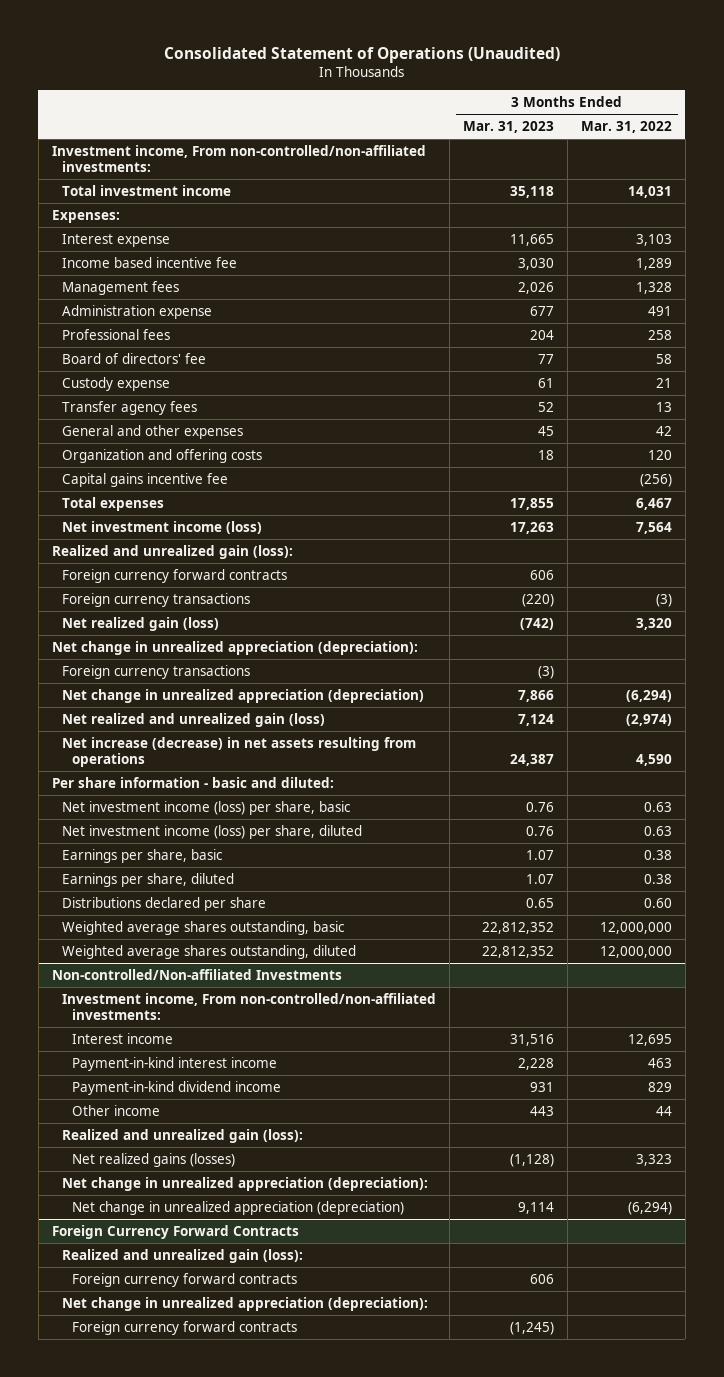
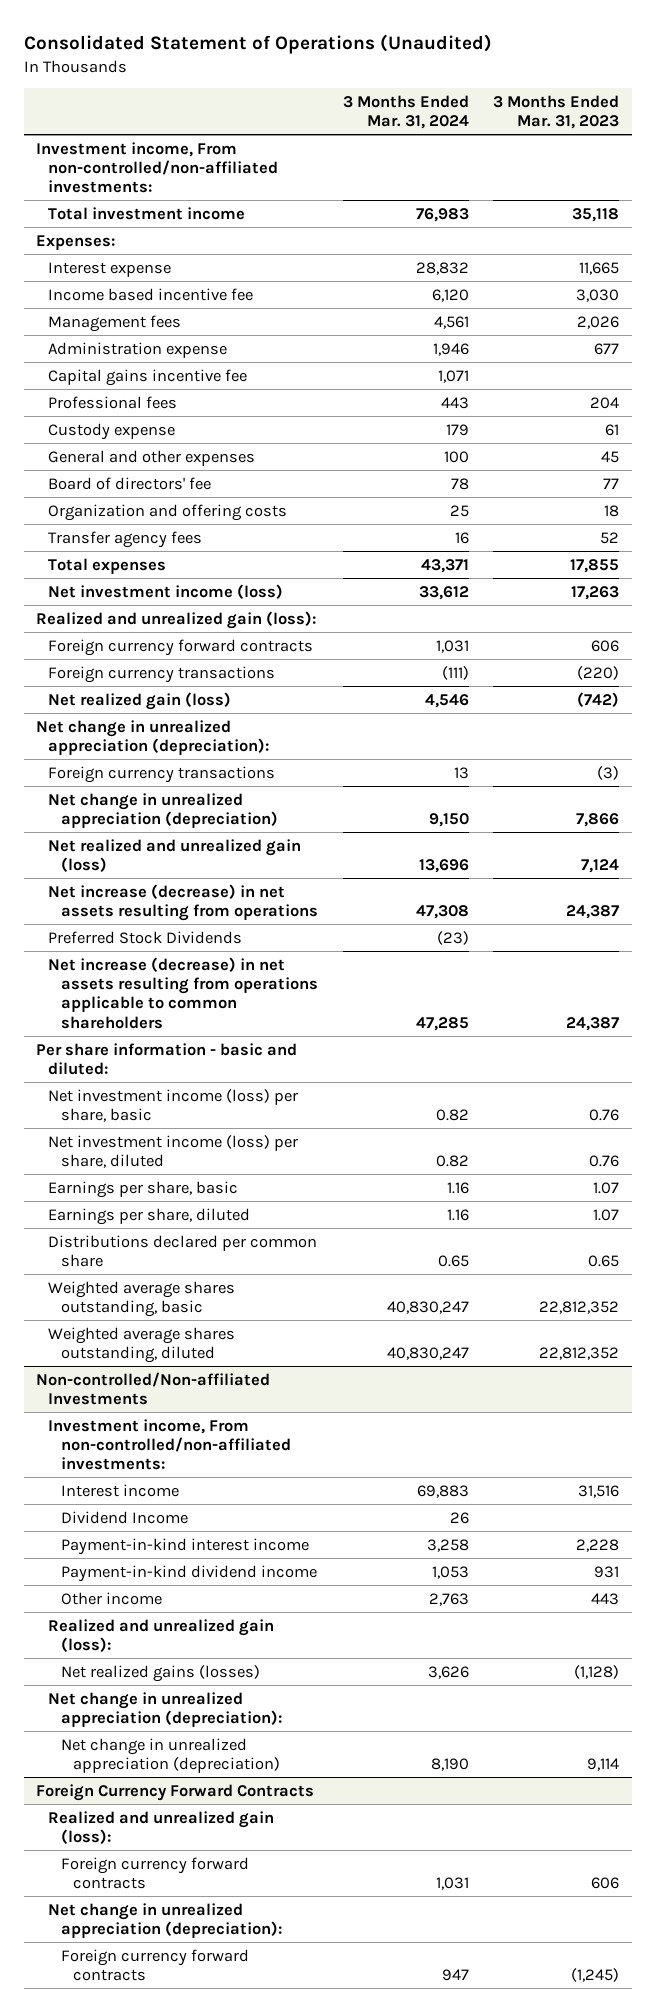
[580,120,672,133] Mar. 31, 2022 -> none
none -> [342,94,469,129] 3 Months Ended Mar. 31, 2024
[61,472,228,487] Capital gains incentive fee -> [48,368,248,386] Capital gains incentive fee
[61,352,206,364] Board of directors' fee -> [48,476,212,490] Board of directors' fee
[61,400,197,415] Transfer agency fees -> [48,530,203,548] Transfer agency fees
none -> [48,930,243,944] Preferred Stock Dividends
none -> [48,956,318,1029] Net increase (decrease) in net assets resulting from operations applicable to common shareholders
[61,896,266,911] Distributions declared per share -> [48,1234,318,1267] Distributions declared per common share
none -> [60,1510,188,1524] Dividend Income

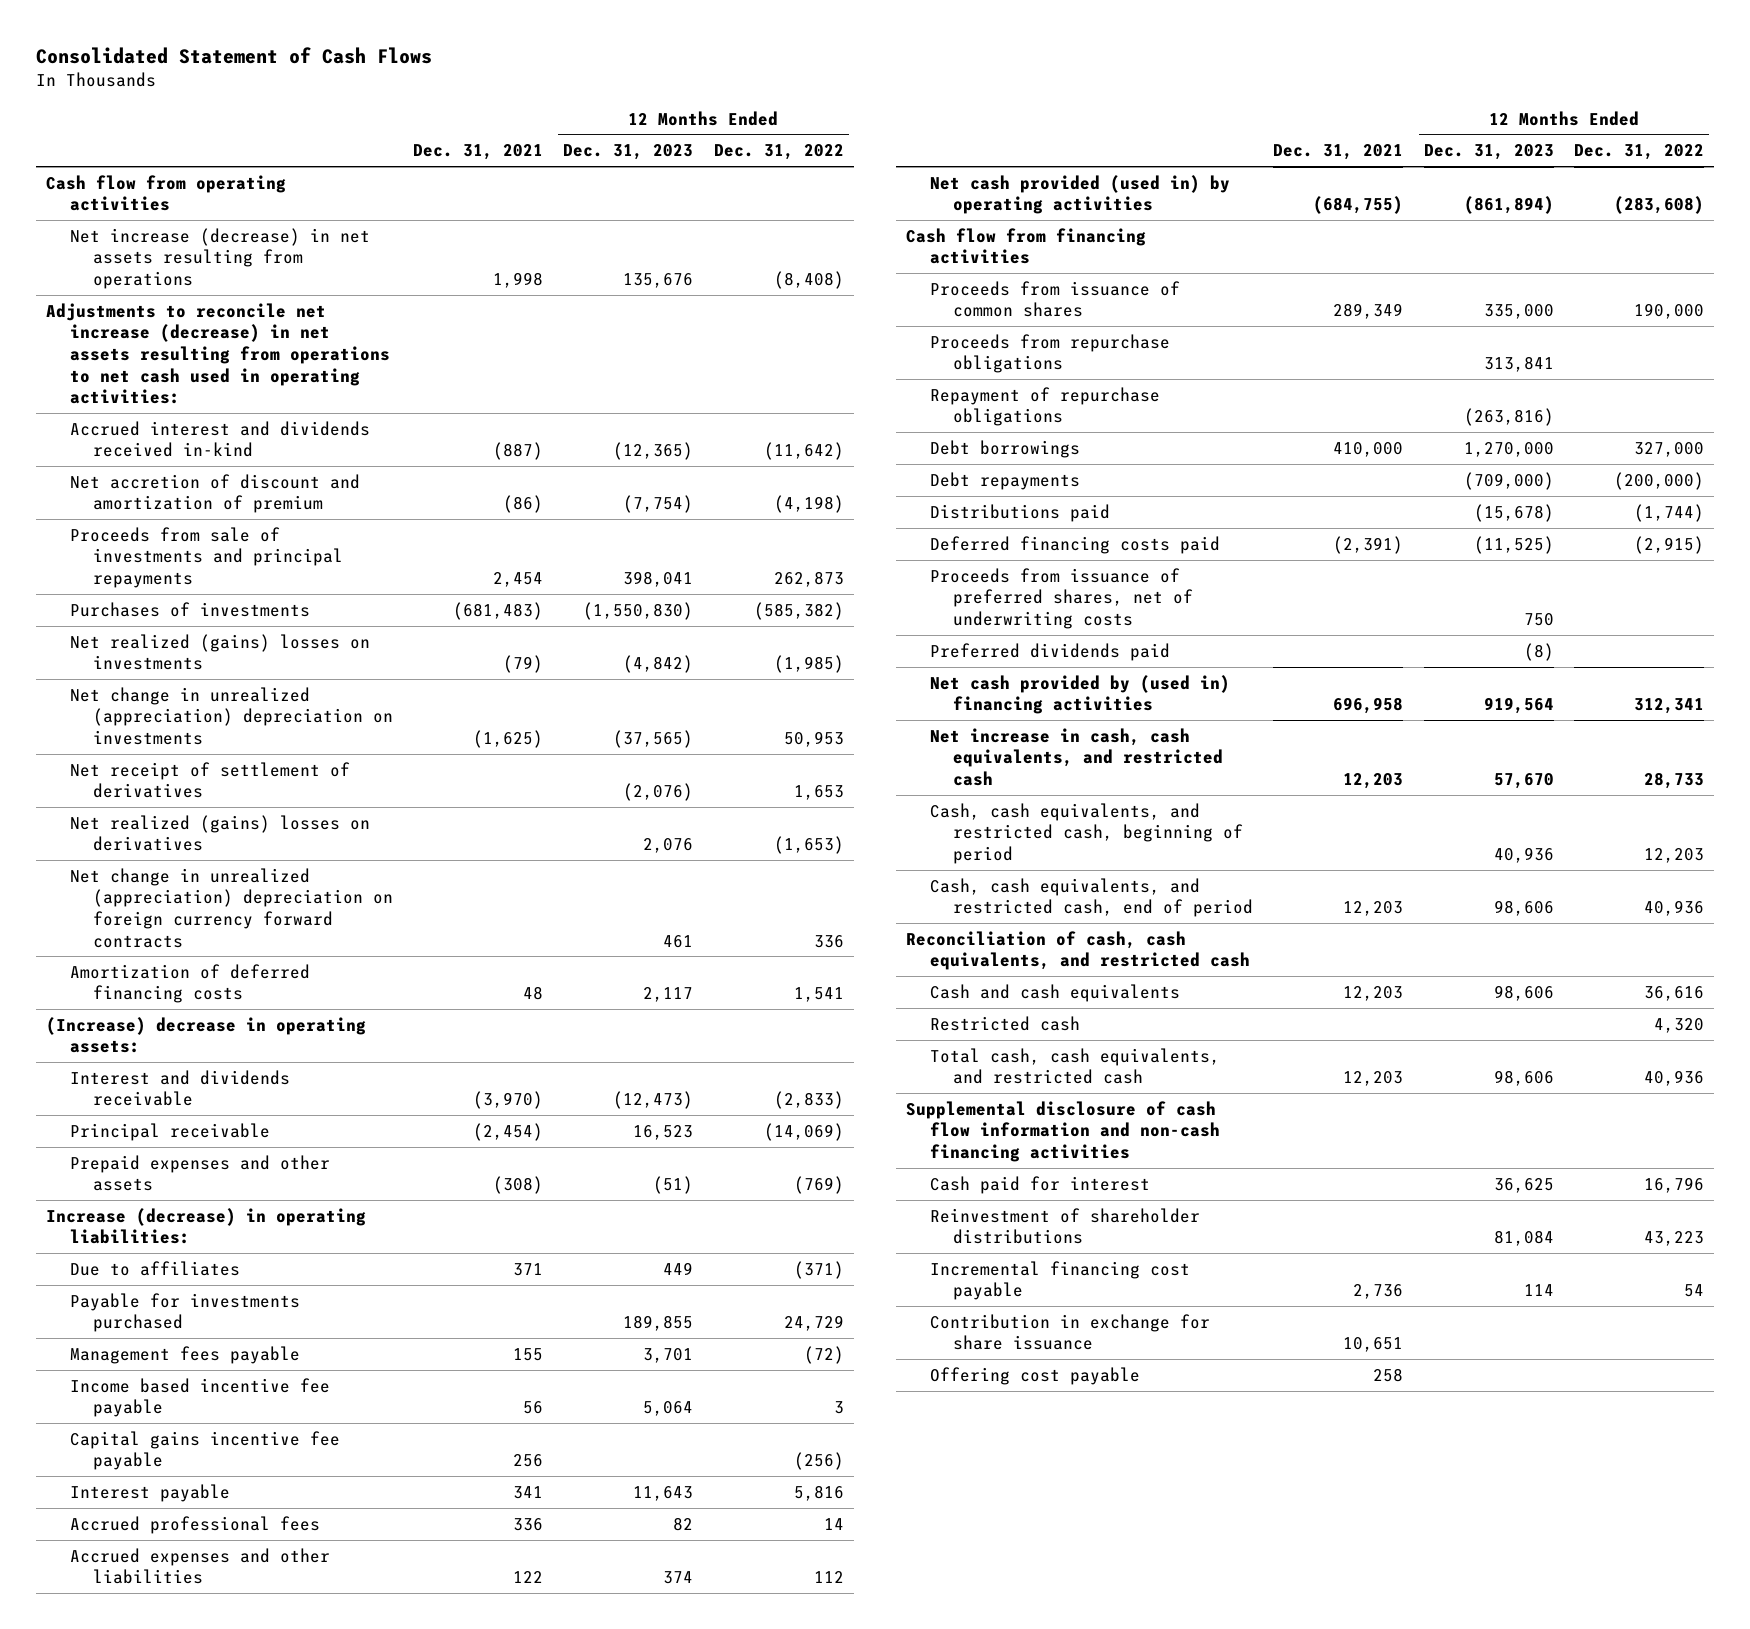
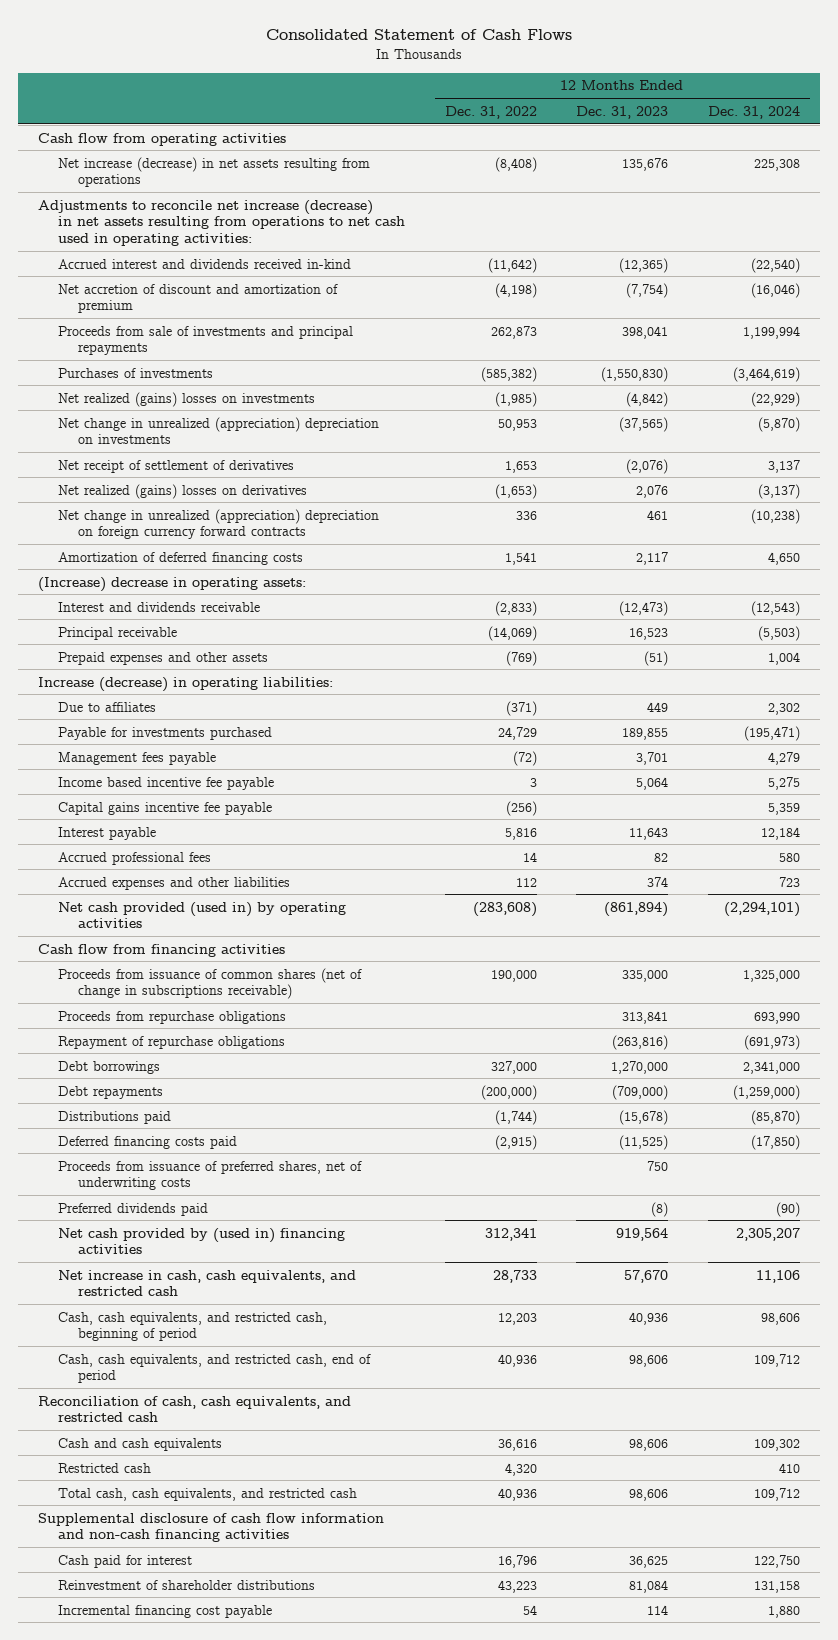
[413,144,544,161] Dec. 31, 2021 -> none
none -> [707,105,800,119] Dec. 31, 2024
[929,280,1180,318] Proceeds from issuance of common shares -> [58,967,363,1000] Proceeds from issuance of common shares (net of change in subscriptions receivable)
[929,1313,1210,1351] Contribution in exchange for share issuance -> none
[929,1366,1140,1385] Offering cost payable -> none

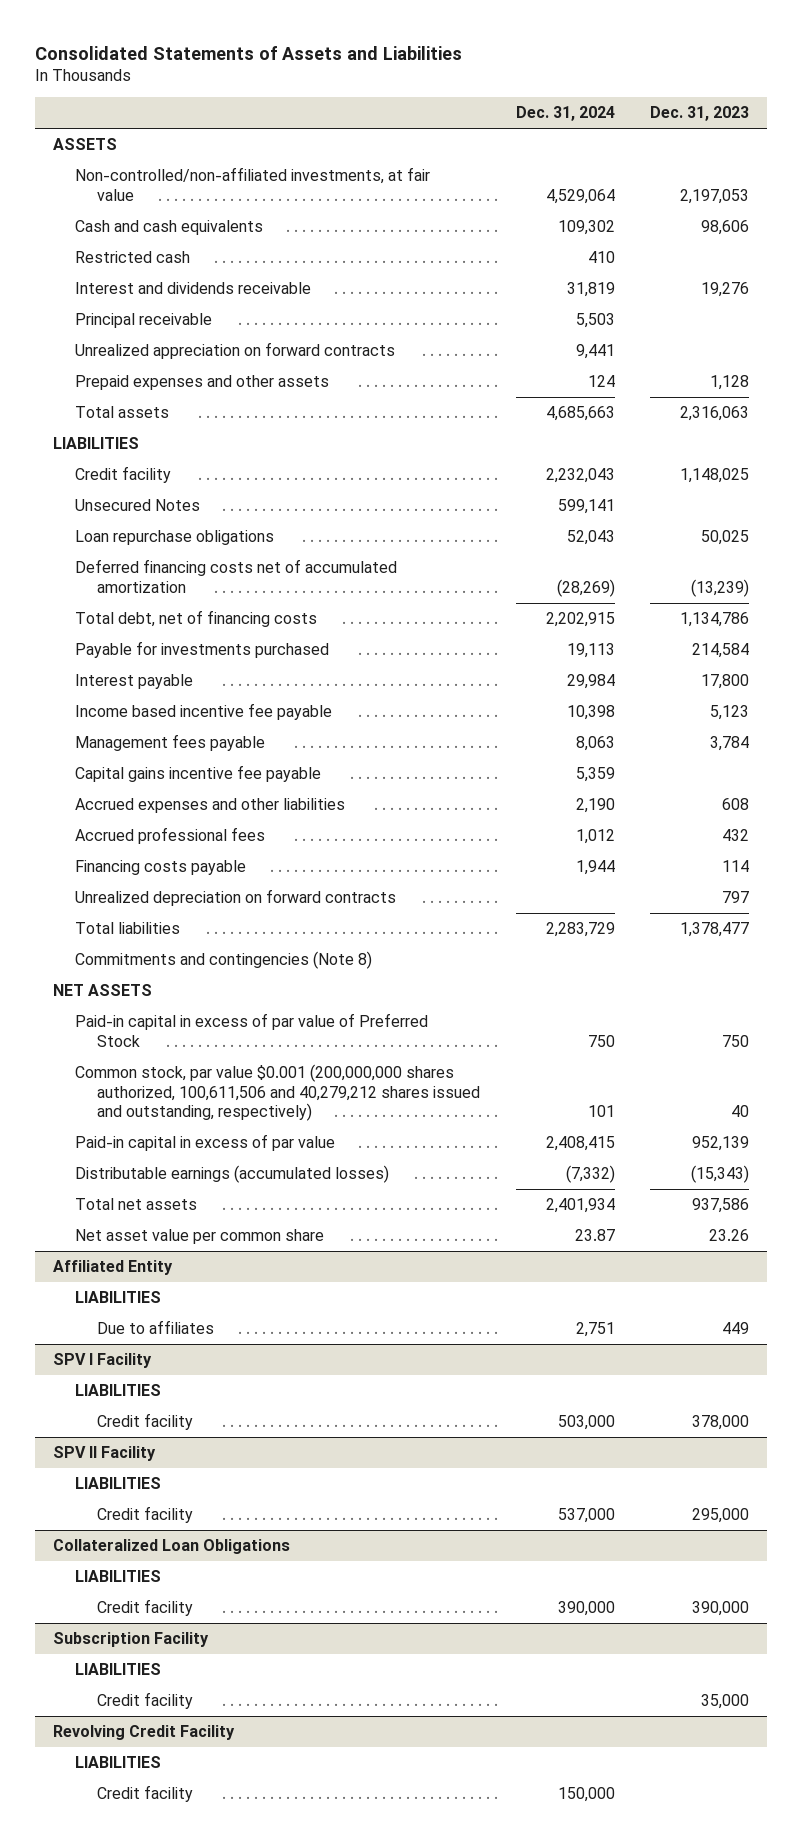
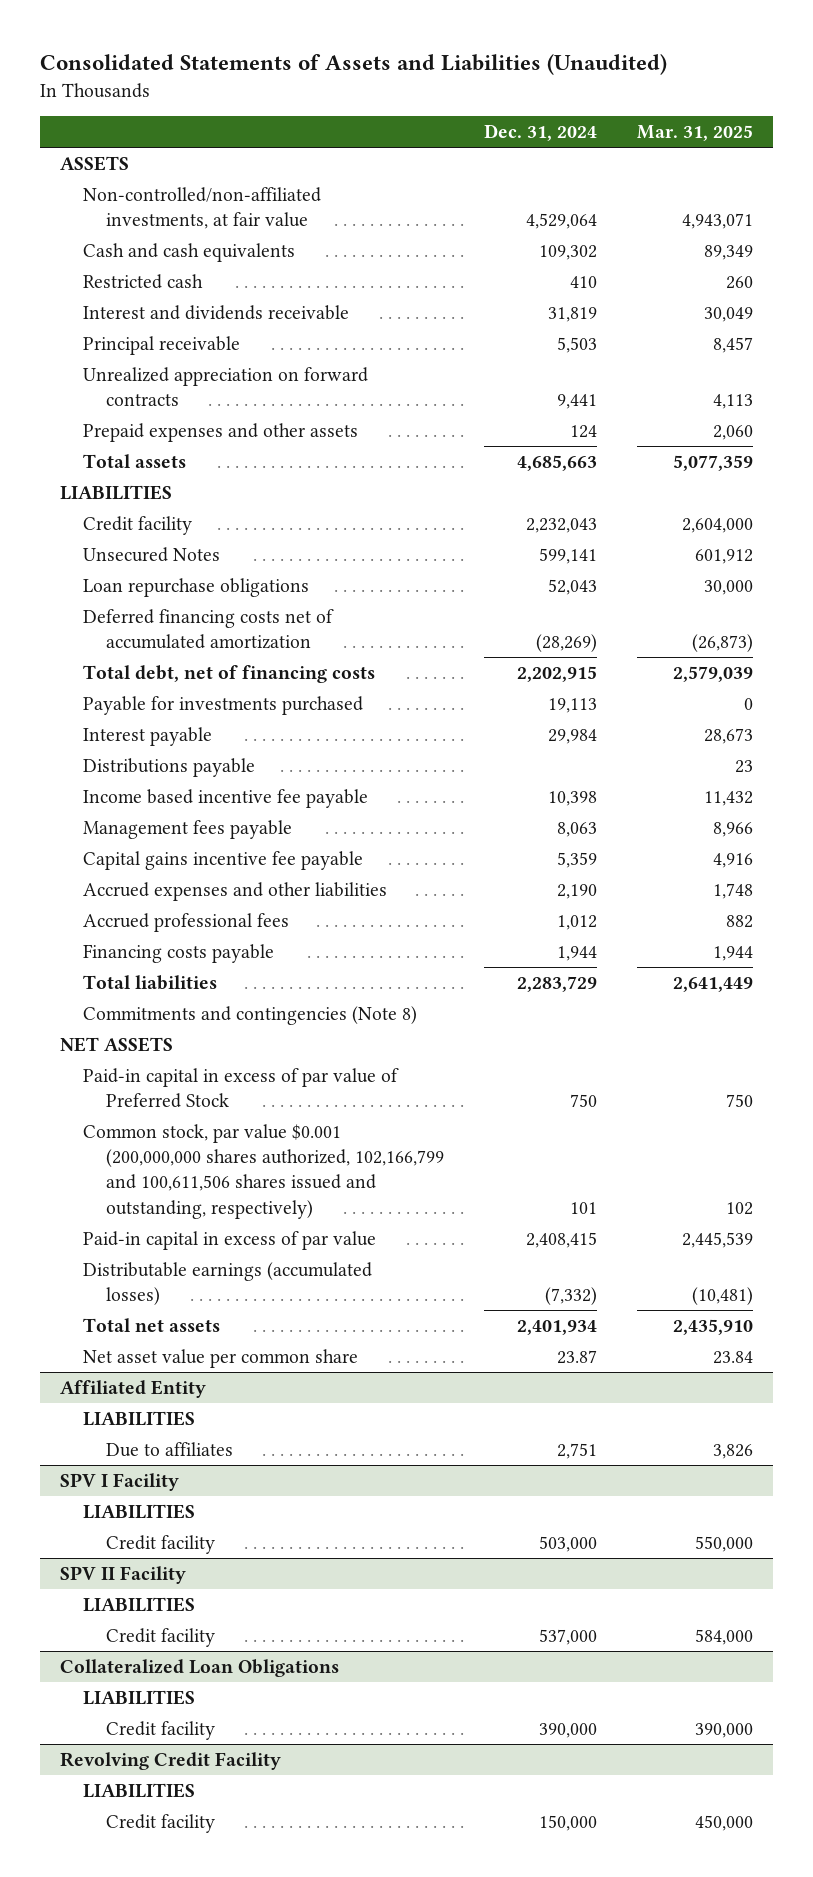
[35,45,463,60] Consolidated Statements of Assets and Liabilities -> [39,54,667,76] Consolidated Statements of Assets and Liabilities (Unaudited)
[650,106,750,122] Dec. 31, 2023 -> none
none -> [636,125,753,142] Mar. 31, 2025
none -> [82,757,255,777] Distributions payable
[75,889,397,907] Unrealized depreciation on forward contracts -> none
[75,1064,481,1121] Common stock, par value $0.001 (200,000,000 shares authorized, 100,611,506 and 40,279,212 shares issued and outstanding, respectively) -> [82,1123,444,1219] Common stock, par value $0.001 (200,000,000 shares authorized, 102,166,799 and 100,611,506 shares issued and outstanding, respectively)
[52,1632,209,1648] Subscription Facility -> none
[75,1663,162,1676] LIABILITIES -> none
[97,1692,194,1710] Credit facility -> none

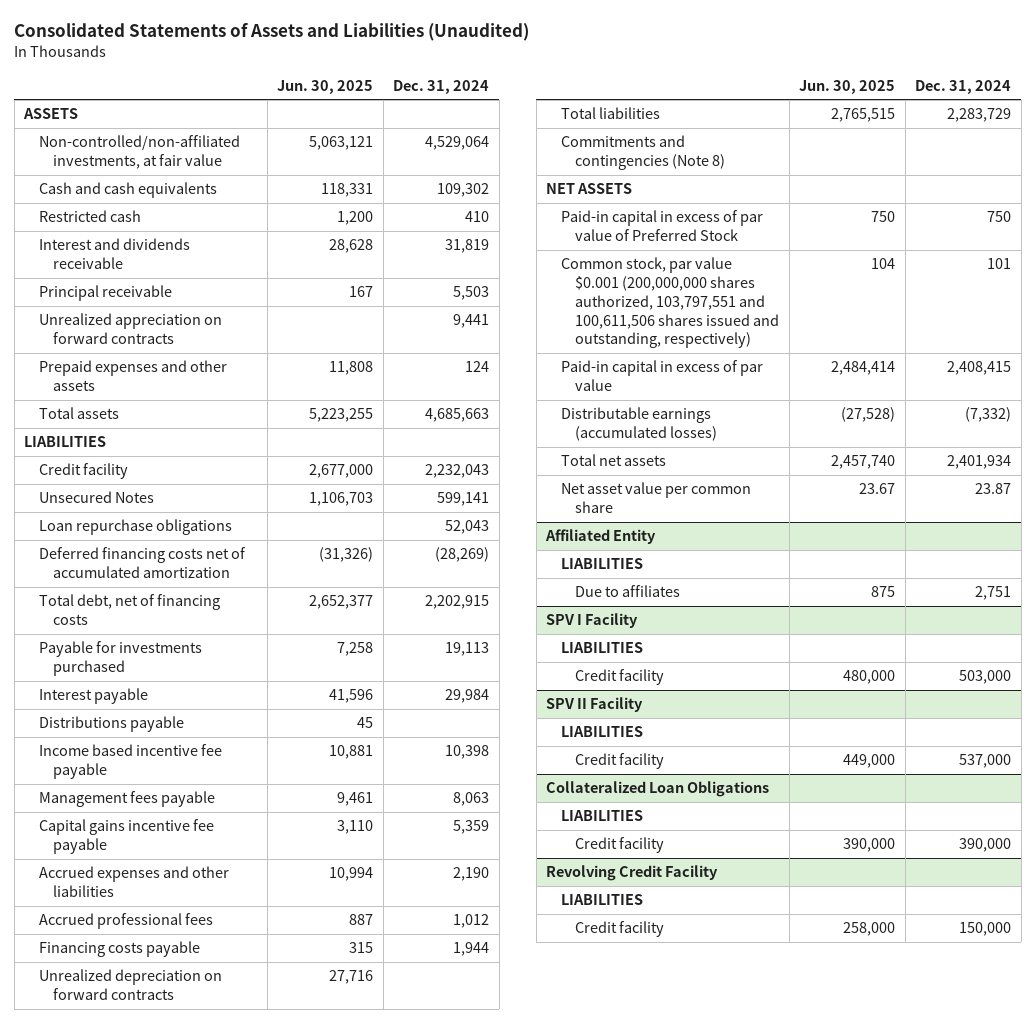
[636,125,753,142] Mar. 31, 2025 -> none
none -> [277,79,374,94] Jun. 30, 2025
none -> [38,969,222,1001] Unrealized depreciation on forward contracts
[82,1123,444,1219] Common stock, par value $0.001 (200,000,000 shares authorized, 102,166,799 and 100,611,506 shares issued and outstanding, respectively) -> [560,257,779,349] Common stock, par value $0.001 (200,000,000 shares authorized, 103,797,551 and 100,611,506 shares issued and outstanding, respectively)

